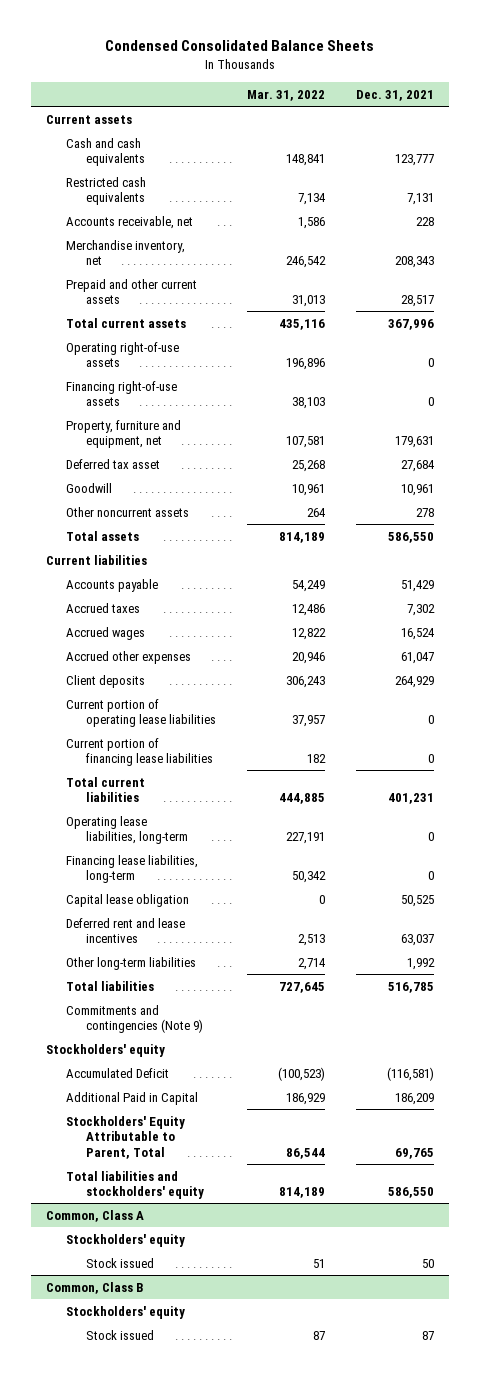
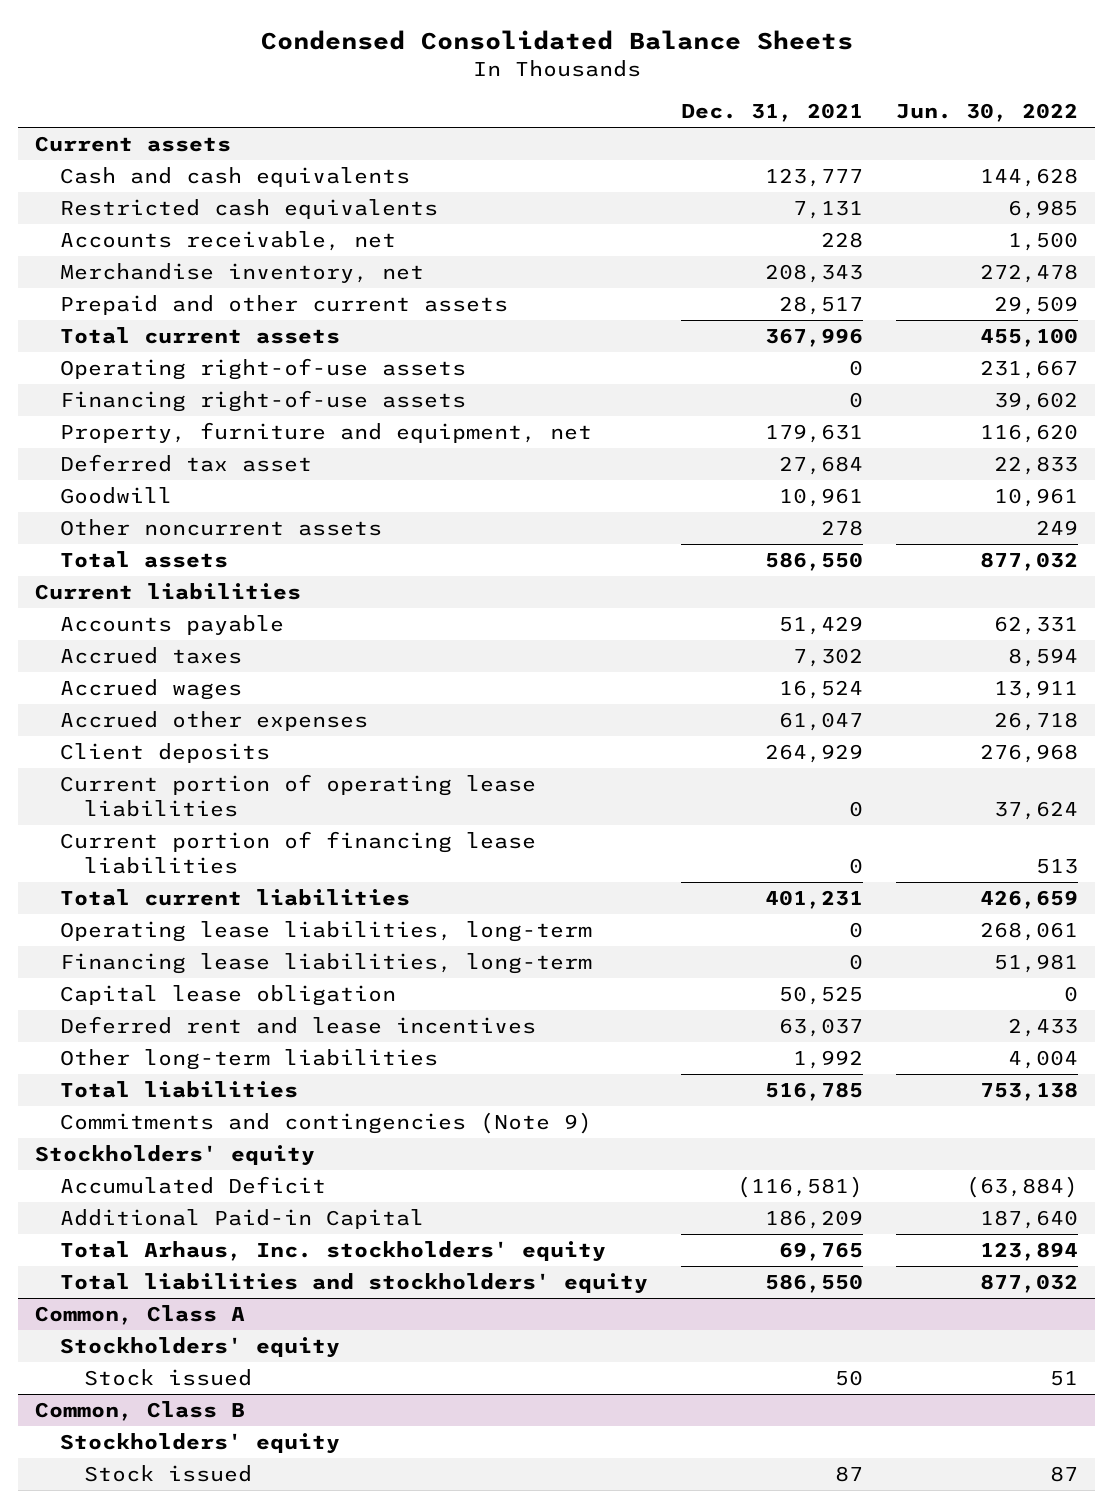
[246,89,325,101] Mar. 31, 2022 -> none
none -> [896,103,1079,123] Jun. 30, 2022
[66,1091,199,1105] Additional Paid in Capital -> [59,1208,424,1229] Additional Paid-in Capital
[66,1115,186,1159] Stockholders' Equity Attributable to Parent, Total -> [59,1240,606,1262] Total Arhaus, Inc. stockholders' equity

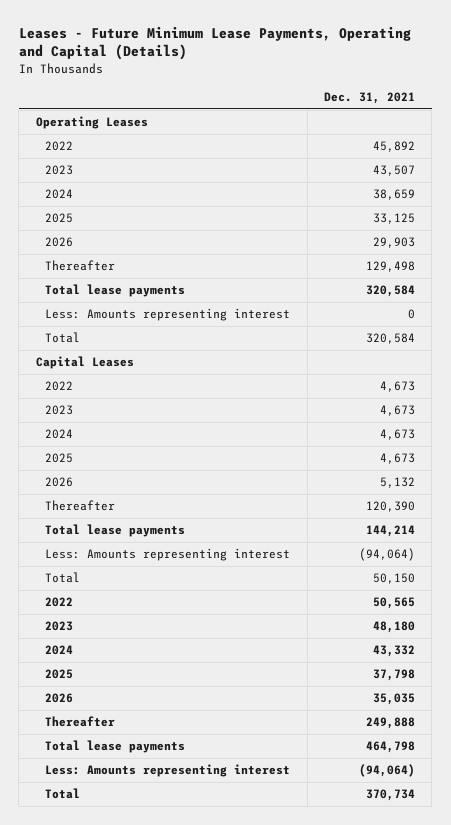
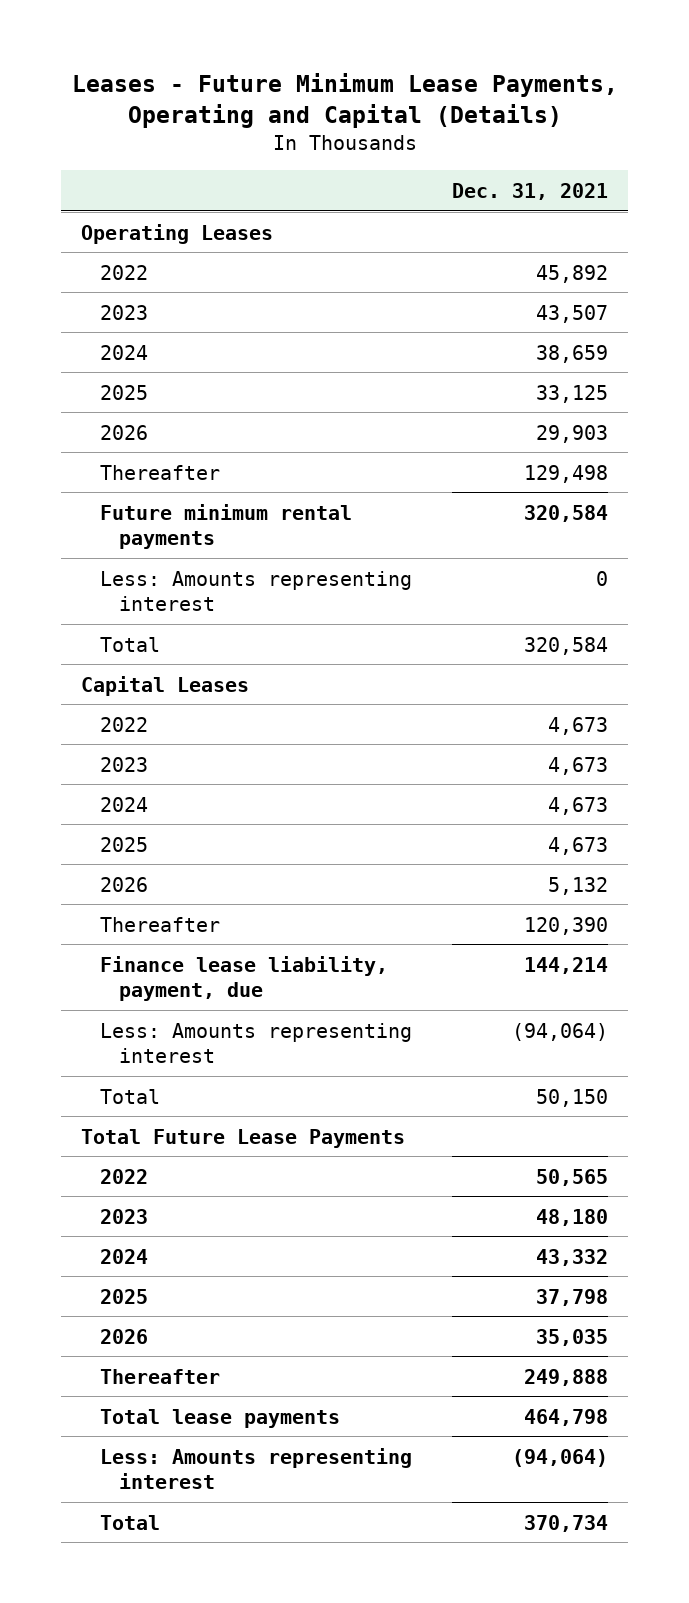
[45,284,186,298] Total lease payments -> [100,503,353,549] Future minimum rental payments
[45,524,186,538] Total lease payments -> [100,955,389,1001] Finance lease liability, payment, due
none -> [81,1128,406,1148] Total Future Lease Payments

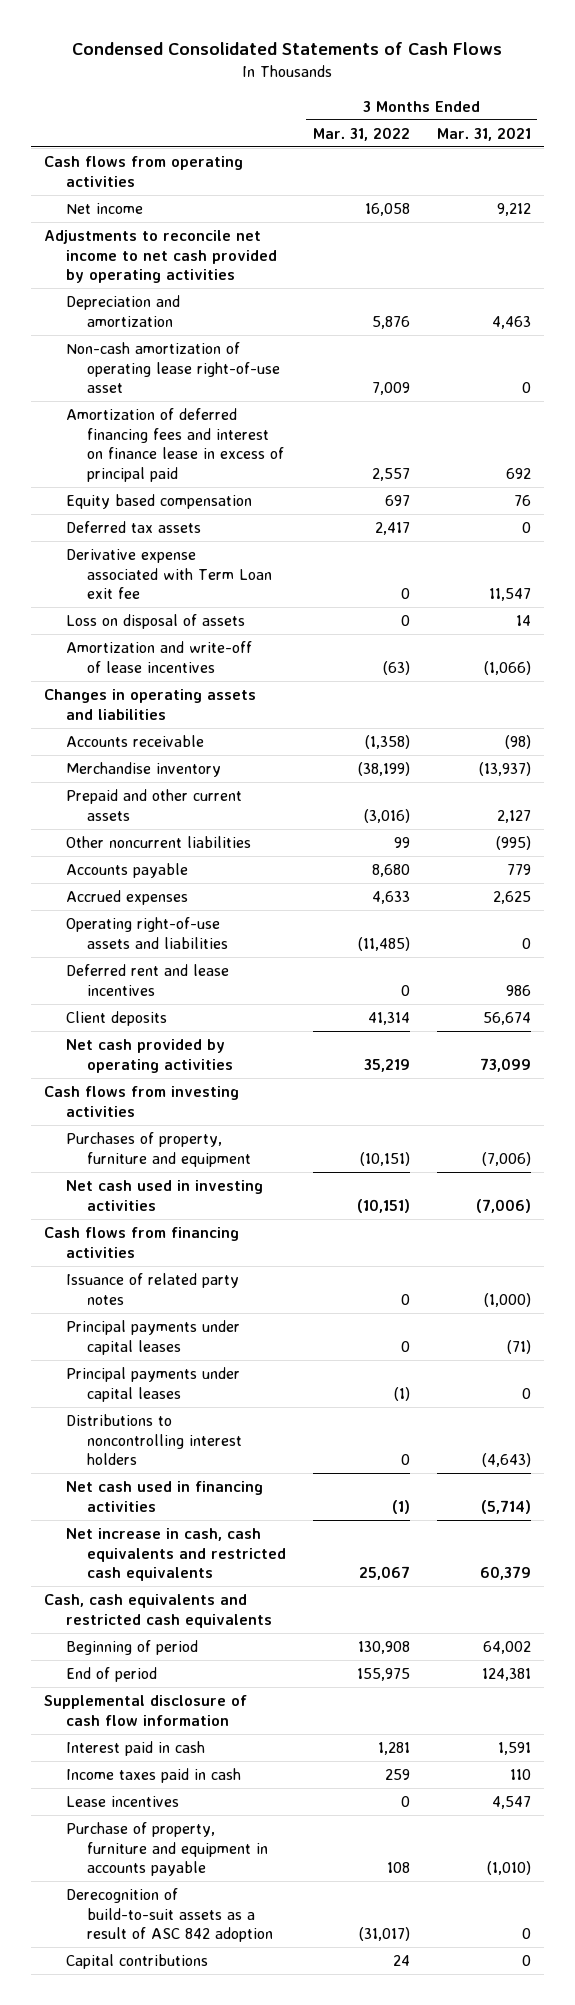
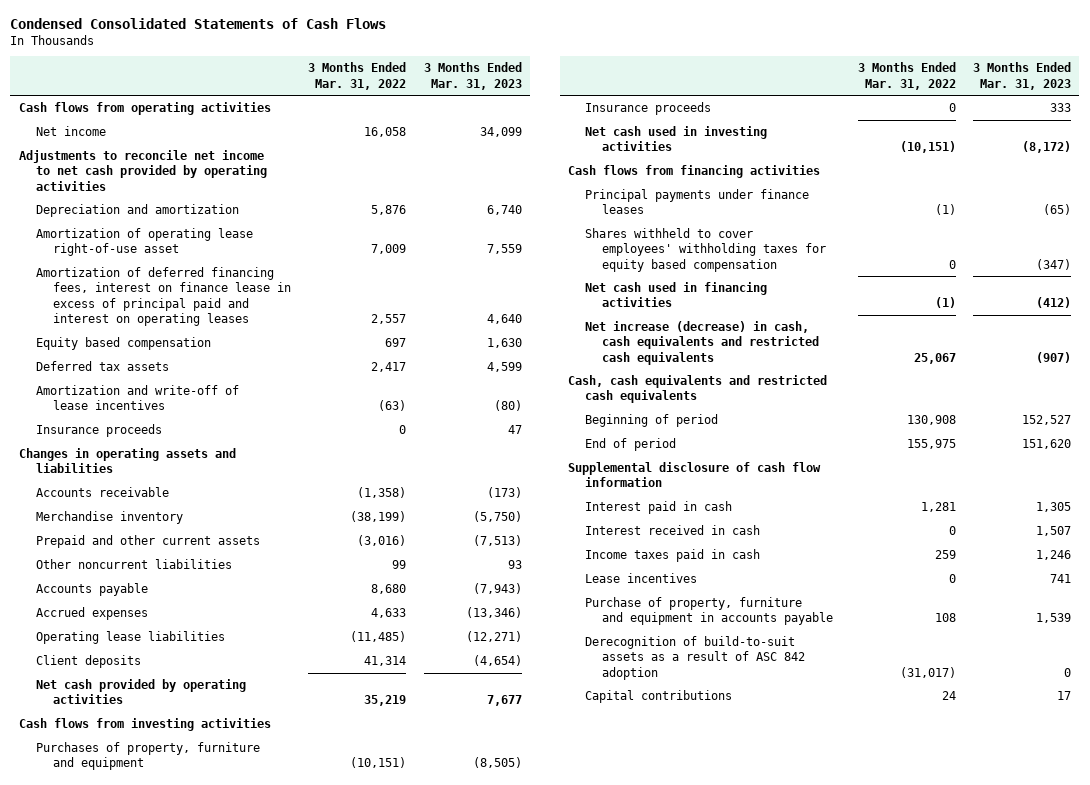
[436,126,531,141] Mar. 31, 2021 -> none
none -> [423,62,522,90] 3 Months Ended Mar. 31, 2023
[65,341,280,394] Non-cash amortization of operating lease right-of-use asset -> [36,228,254,257] Amortization of operating lease right-of-use asset
[65,407,284,482] Amortization of deferred financing fees and interest on finance lease in excess of principal paid -> [36,267,292,327] Amortization of deferred financing fees, interest on finance lease in excess of principal paid and interest on operating leases
[65,548,272,600] Derivative expense associated with Term Loan exit fee -> none
[65,613,245,629] Loss on disposal of assets -> none
none -> [36,424,163,438] Insurance proceeds
[65,963,229,996] Deferred rent and lease incentives -> none
[65,916,228,949] Operating right-of-use assets and liabilities -> [36,631,226,645] Operating lease liabilities
none -> [585,102,712,116] Insurance proceeds
[65,1272,239,1305] Issuance of related party notes -> none
[65,1319,240,1355] Principal payments under capital leases -> none
[65,1413,242,1466] Distributions to noncontrolling interest holders -> none
[65,1366,240,1402] Principal payments under capital leases -> [585,189,810,215] Principal payments under finance leases
none -> [585,228,827,272] Shares withheld to cover employees' withholding taxes for equity based compensation
[65,1527,286,1582] Net increase in cash, cash equivalents and restricted cash equivalents -> [585,321,820,365] Net increase (decrease) in cash, cash equivalents and restricted cash equivalents
none -> [585,525,761,536] Interest received in cash

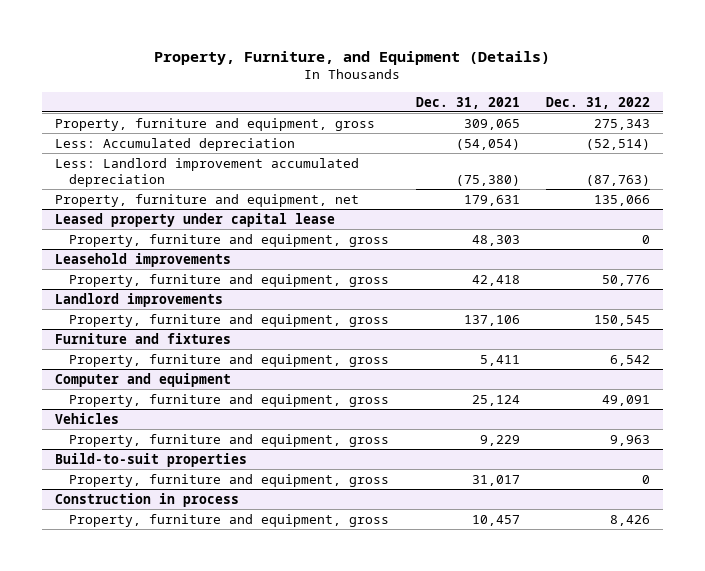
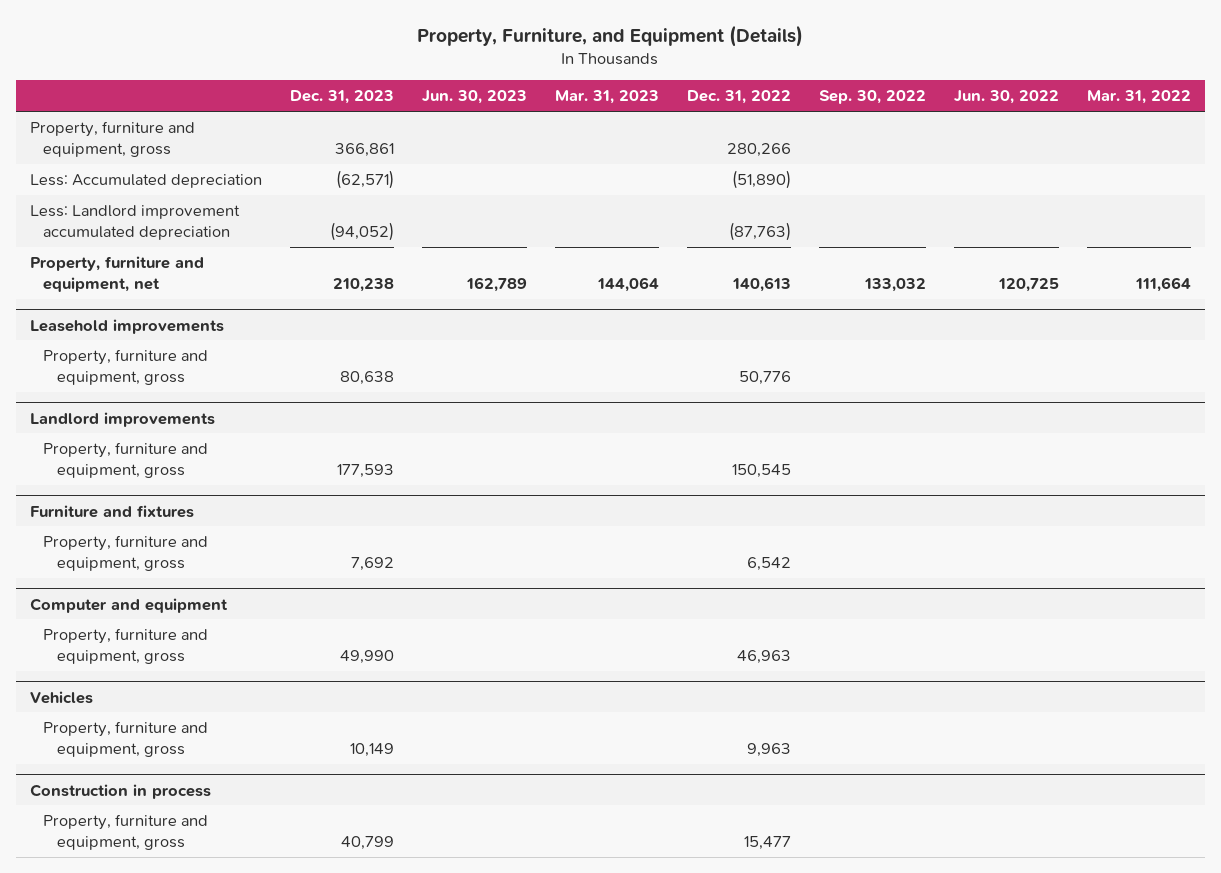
[415,96,520,109] Dec. 31, 2021 -> none
none -> [289,90,394,105] Dec. 31, 2023
none -> [421,90,527,105] Jun. 30, 2023
none -> [554,90,659,105] Mar. 31, 2023
none -> [818,90,926,105] Sep. 30, 2022
none -> [953,90,1059,105] Jun. 30, 2022
none -> [1086,90,1191,105] Mar. 31, 2022
[593,118,650,130] 275,343 -> [726,142,791,157] 280,266
[585,138,650,150] (52,514) -> [731,170,791,190] (51,890)
[54,212,335,227] Leased property under capital lease -> none
[69,233,390,247] Property, furniture and equipment, gross -> none
[593,194,650,206] 135,066 -> [731,276,791,292] 140,613
[601,394,650,406] 49,091 -> [736,649,791,664] 46,963
[54,452,247,467] Build-to-suit properties -> none
[69,473,390,487] Property, furniture and equipment, gross -> none
[609,514,650,526] 8,426 -> [743,835,791,850] 15,477

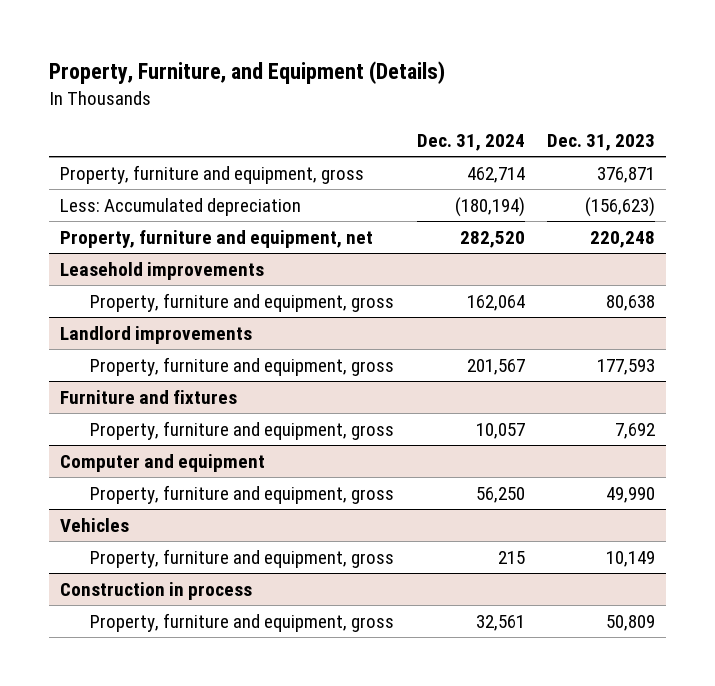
[421,90,527,105] Jun. 30, 2023 -> none
[554,90,659,105] Mar. 31, 2023 -> none
[686,90,791,105] Dec. 31, 2022 -> none
[818,90,926,105] Sep. 30, 2022 -> none
[953,90,1059,105] Jun. 30, 2022 -> none
[1086,90,1191,105] Mar. 31, 2022 -> none
none -> [416,133,525,151] Dec. 31, 2024
[30,205,241,240] Less: Landlord improvement accumulated depreciation -> none
[334,142,394,157] 366,861 -> [596,167,655,184] 376,871
[335,170,394,190] (62,571) -> [584,197,655,218] (156,623)
[332,277,394,292] 210,238 -> [589,231,655,249] 220,248
[340,835,394,850] 40,799 -> [605,615,655,632] 50,809

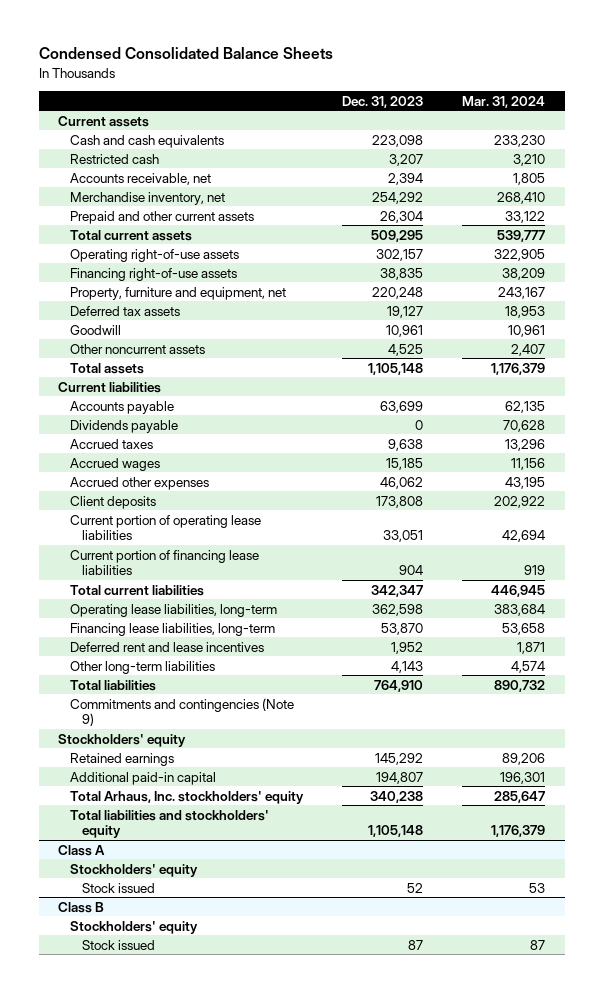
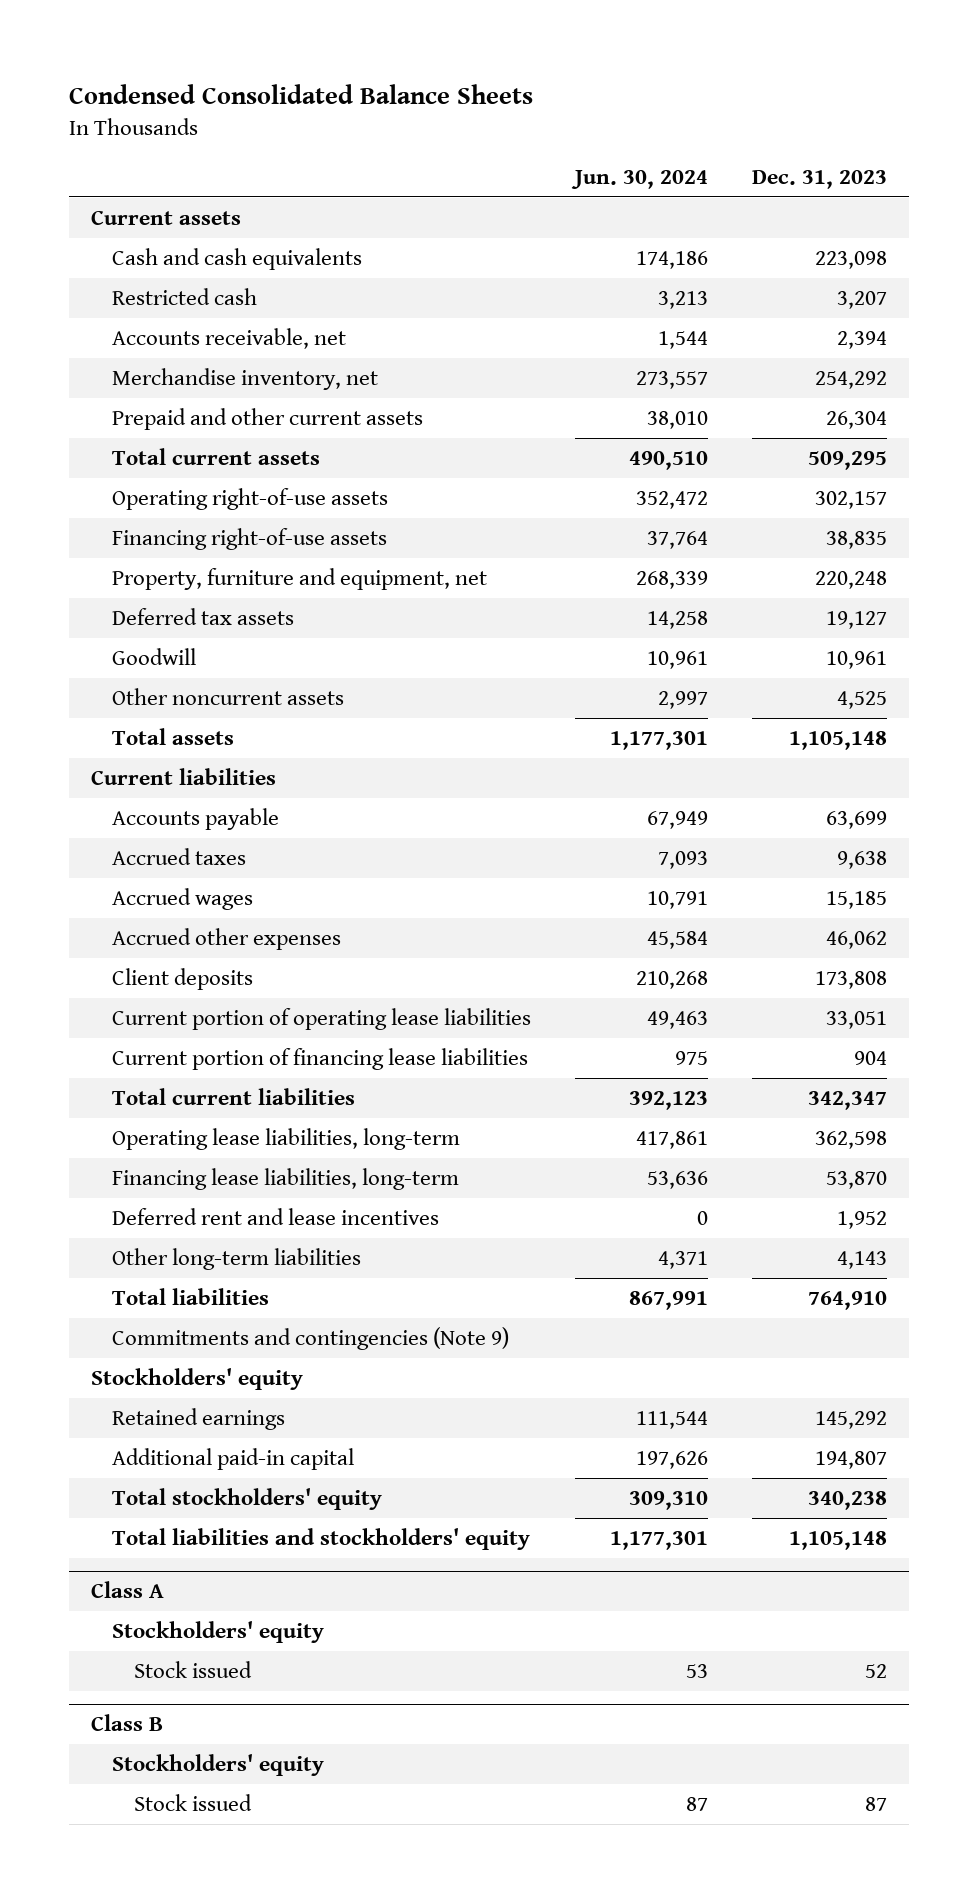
[462,95,546,108] Mar. 31, 2024 -> none
none -> [571,170,709,190] Jun. 30, 2024
[70,419,179,433] Dividends payable -> none
[70,790,305,804] Total Arhaus, Inc. stockholders' equity -> [112,1487,383,1510] Total stockholders' equity

